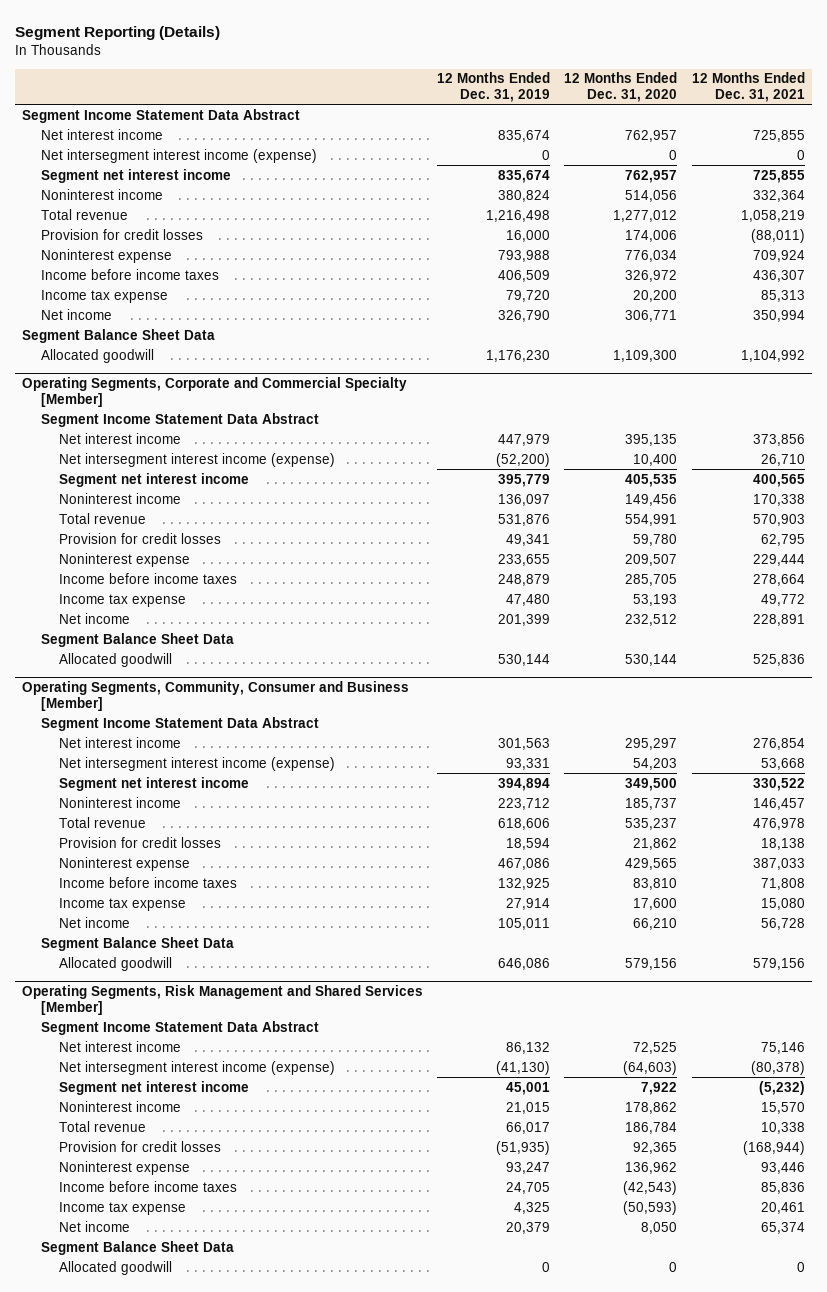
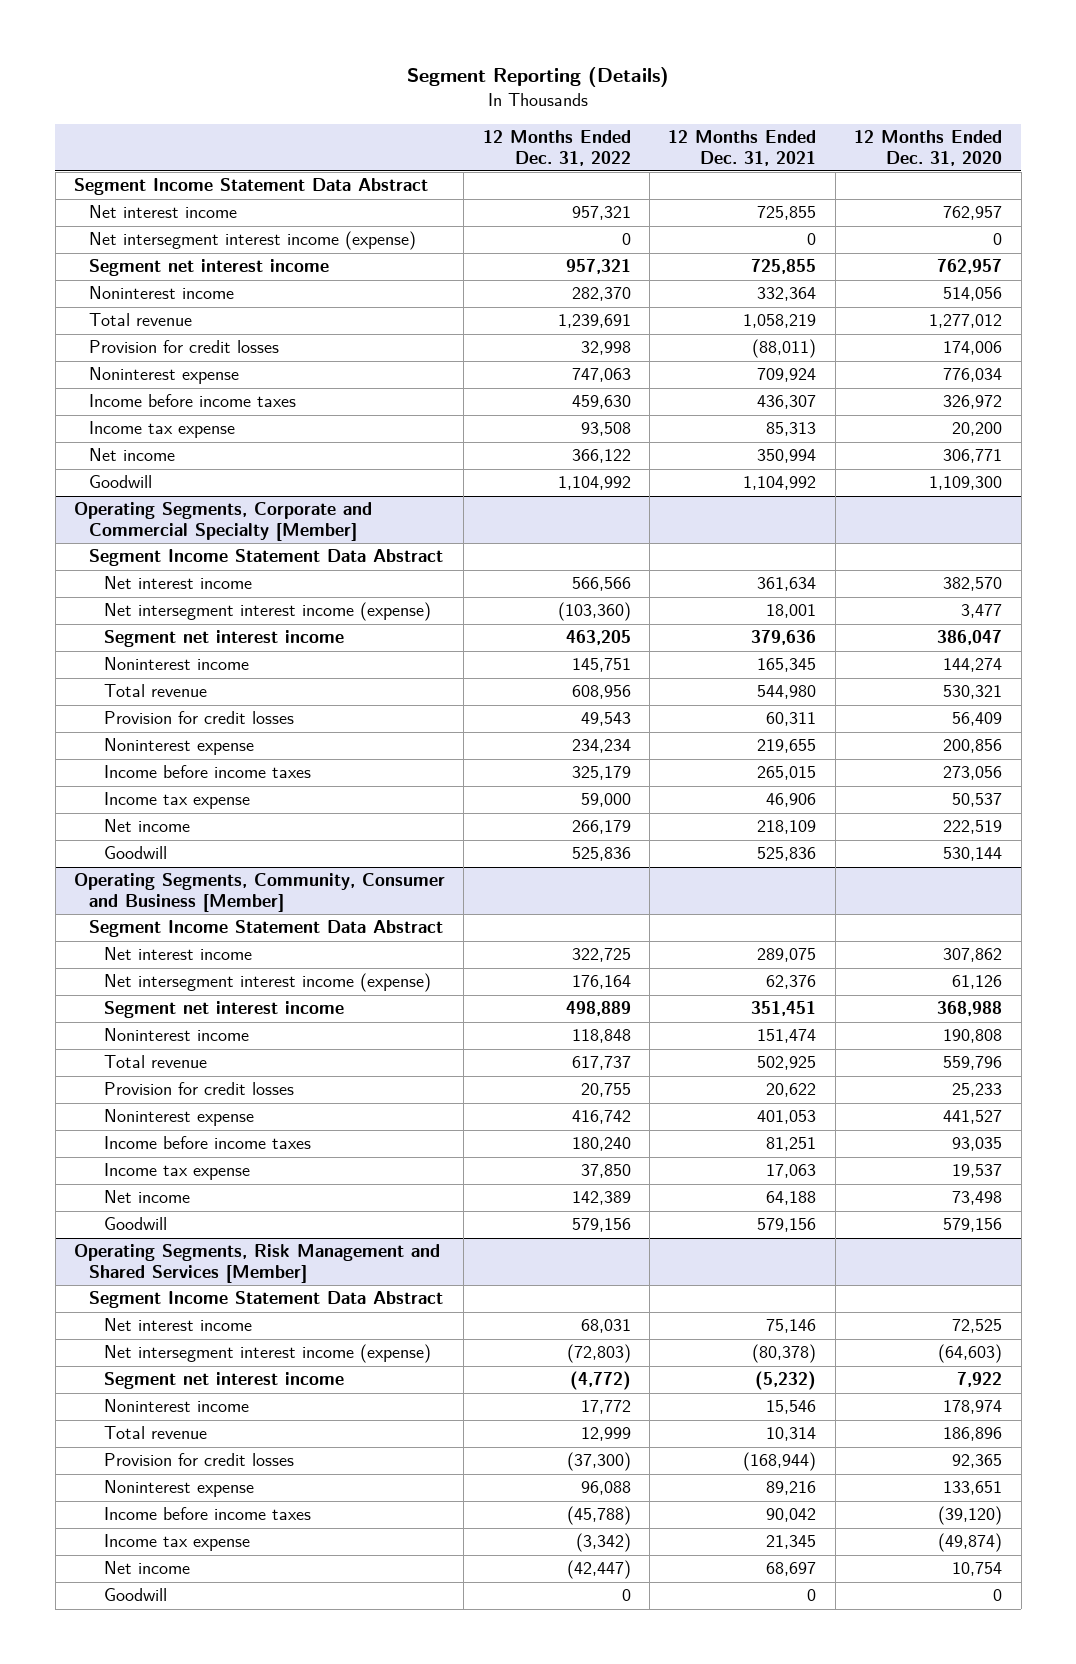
[437,72,551,103] 12 Months Ended Dec. 31, 2019 -> none
none -> [482,130,631,166] 12 Months Ended Dec. 31, 2022
[22,328,216,343] Segment Balance Sheet Data -> none
[40,348,154,363] Allocated goodwill -> [88,475,152,489] Goodwill
[40,632,234,647] Segment Balance Sheet Data -> none
[625,433,678,446] 395,135 -> [943,577,1003,592] 382,570
[752,433,805,446] 373,856 -> [757,577,817,592] 361,634
[633,453,678,466] 10,400 -> [961,604,1003,619] 3,477
[760,453,805,466] 26,710 -> [766,604,817,619] 18,001
[625,473,678,487] 405,535 -> [937,630,1003,646] 386,047
[752,473,805,487] 400,565 -> [751,630,817,646] 379,636
[625,493,678,506] 149,456 -> [943,658,1003,673] 144,274
[752,493,805,506] 170,338 -> [757,658,817,673] 165,345
[625,513,678,526] 554,991 -> [943,685,1003,700] 530,321
[752,513,805,526] 570,903 -> [757,685,817,700] 544,980
[633,533,678,546] 59,780 -> [952,712,1003,727] 56,409
[760,533,805,546] 62,795 -> [766,712,817,727] 60,311
[625,553,678,566] 209,507 -> [943,739,1003,754] 200,856
[752,553,805,566] 229,444 -> [757,739,817,754] 219,655
[625,573,678,586] 285,705 -> [943,766,1003,781] 273,056
[752,573,805,586] 278,664 -> [757,766,817,781] 265,015
[633,593,678,606] 53,193 -> [952,793,1003,808] 50,537
[760,593,805,606] 49,772 -> [766,793,817,808] 46,906
[625,613,678,626] 232,512 -> [943,820,1003,835] 222,519
[752,613,805,626] 228,891 -> [757,820,817,835] 218,109
[59,652,173,667] Allocated goodwill -> [103,846,167,860] Goodwill
[40,936,234,951] Segment Balance Sheet Data -> none
[625,737,678,750] 295,297 -> [943,948,1003,963] 307,862
[752,737,805,750] 276,854 -> [757,948,817,963] 289,075
[633,757,678,770] 54,203 -> [952,975,1003,990] 61,126
[760,757,805,770] 53,668 -> [766,975,817,990] 62,376
[625,777,678,791] 349,500 -> [937,1001,1003,1017] 368,988
[752,777,805,791] 330,522 -> [751,1001,817,1017] 351,451
[625,797,678,810] 185,737 -> [943,1029,1003,1044] 190,808
[752,797,805,810] 146,457 -> [757,1029,817,1044] 151,474
[625,817,678,830] 535,237 -> [943,1056,1003,1071] 559,796
[752,817,805,830] 476,978 -> [757,1056,817,1071] 502,925
[633,837,678,850] 21,862 -> [952,1083,1003,1098] 25,233
[760,837,805,850] 18,138 -> [766,1083,817,1098] 20,622
[625,857,678,870] 429,565 -> [943,1110,1003,1125] 441,527
[752,857,805,870] 387,033 -> [757,1110,817,1125] 401,053
[633,877,678,890] 83,810 -> [952,1137,1003,1152] 93,035
[760,877,805,890] 71,808 -> [766,1137,817,1152] 81,251
[633,897,678,910] 17,600 -> [952,1164,1003,1179] 19,537
[760,897,805,910] 15,080 -> [766,1164,817,1179] 17,063
[633,917,678,930] 66,210 -> [952,1191,1003,1206] 73,498
[760,917,805,930] 56,728 -> [766,1191,817,1206] 64,188
[59,956,173,971] Allocated goodwill -> [103,1217,167,1231] Goodwill
[625,1101,678,1114] 178,862 -> [943,1400,1003,1415] 178,974
[760,1101,805,1114] 15,570 -> [766,1400,817,1415] 15,546
[625,1121,678,1134] 186,784 -> [943,1427,1003,1442] 186,896
[760,1121,805,1134] 10,338 -> [766,1427,817,1442] 10,314
[40,1240,234,1255] Segment Balance Sheet Data -> none
[625,1161,678,1174] 136,962 -> [943,1481,1003,1496] 133,651
[760,1161,805,1174] 93,446 -> [766,1481,817,1496] 89,216
[623,1180,678,1195] (42,543) -> [938,1506,1003,1526] (39,120)
[760,1181,805,1194] 85,836 -> [766,1508,817,1523] 90,042
[623,1200,678,1215] (50,593) -> [938,1533,1003,1553] (49,874)
[760,1201,805,1214] 20,461 -> [766,1535,817,1550] 21,345
[641,1221,678,1234] 8,050 -> [952,1562,1003,1577] 10,754
[760,1221,805,1234] 65,374 -> [766,1562,817,1577] 68,697
[59,1260,173,1275] Allocated goodwill -> [103,1588,167,1602] Goodwill

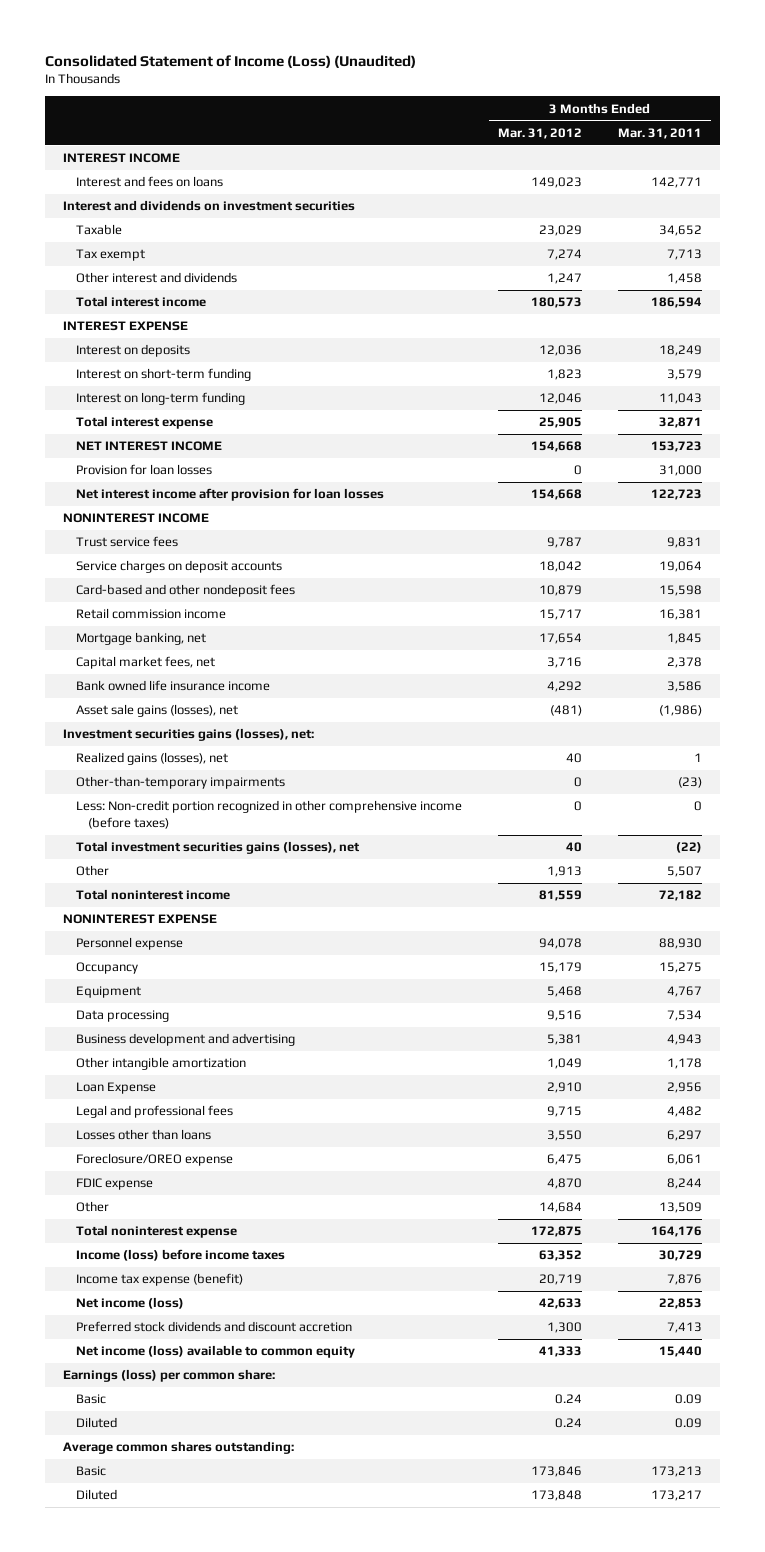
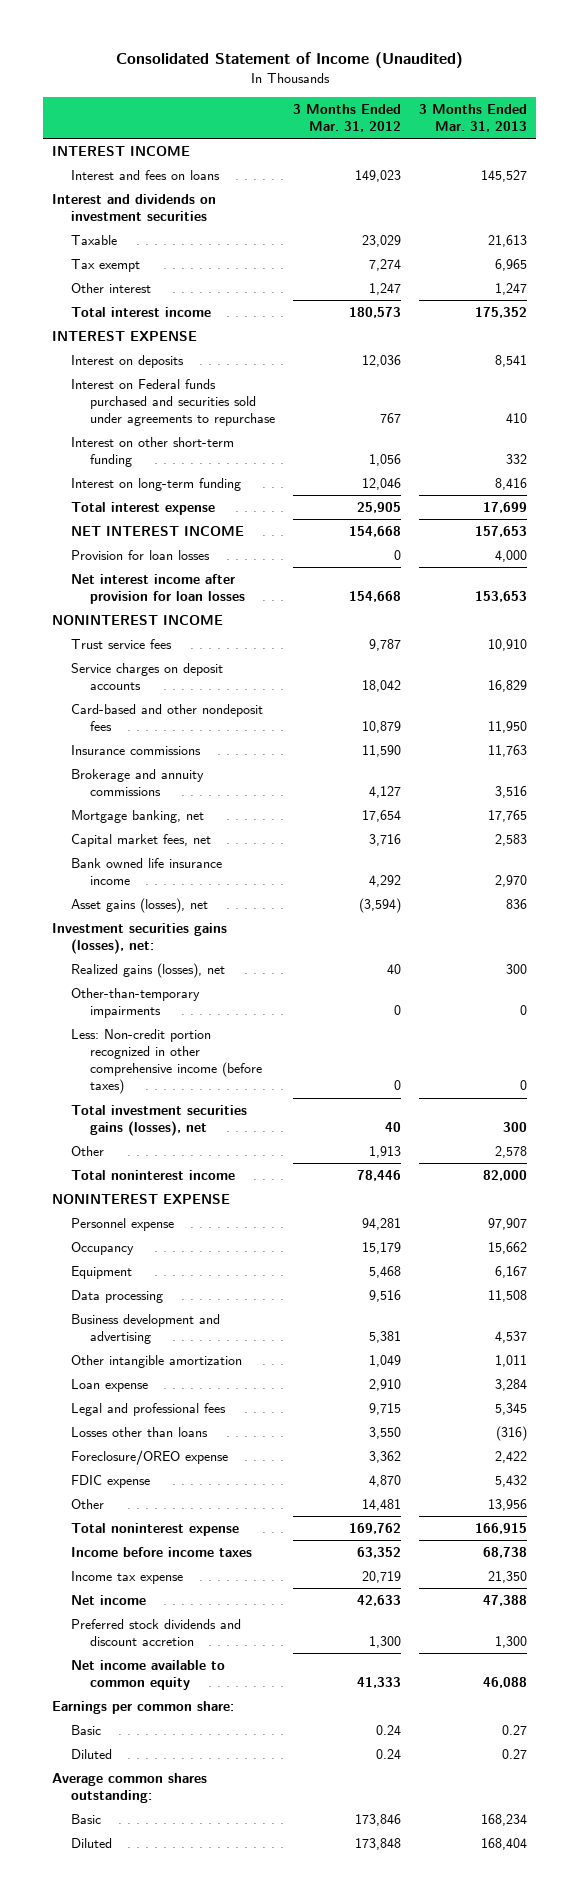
[45,54,417,68] Consolidated Statement of Income (Loss) (Unaudited) -> [115,52,463,69] Consolidated Statement of Income (Unaudited)
[617,127,702,139] Mar. 31, 2011 -> none
none -> [419,103,528,133] 3 Months Ended Mar. 31, 2013
[75,272,237,284] Other interest and dividends -> [70,282,151,293] Other interest
none -> [70,378,275,427] Interest on Federal funds purchased and securities sold under agreements to repurchase
[75,368,251,382] Interest on short-term funding -> [70,436,234,468] Interest on other short-term funding
[546,369,582,381] 1,823 -> [368,454,401,467] 1,056
[75,608,226,620] Retail commission income -> [70,744,201,755] Insurance commissions
[538,609,582,621] 15,717 -> [361,744,401,757] 11,590
none -> [70,768,204,797] Brokerage and annuity commissions
[75,704,238,718] Asset sale gains (losses), net -> [70,897,208,913] Asset gains (losses), net
[549,705,582,717] (481) -> [358,897,401,913] (3,594)
[538,890,582,902] 81,559 -> [356,1169,401,1181] 78,446
[538,938,582,950] 94,078 -> [361,1217,401,1230] 94,281
[75,1082,156,1095] Loan Expense -> [70,1378,148,1392] Loan expense
[546,1154,582,1166] 6,475 -> [368,1450,401,1463] 3,362
[538,1202,582,1214] 14,684 -> [361,1498,401,1511] 14,481
[530,1226,582,1238] 172,875 -> [348,1522,401,1534] 169,762
[75,1249,285,1262] Income (loss) before income taxes -> [70,1546,252,1557] Income before income taxes
[75,1273,243,1287] Income tax expense (benefit) -> [70,1570,183,1584] Income tax expense
[75,1297,184,1310] Net income (loss) -> [70,1594,146,1605] Net income
[75,1345,355,1359] Net income (loss) available to common equity -> [70,1659,225,1691] Net income available to common equity
[63,1369,276,1383] Earnings (loss) per common share: -> [52,1700,235,1714] Earnings per common share:

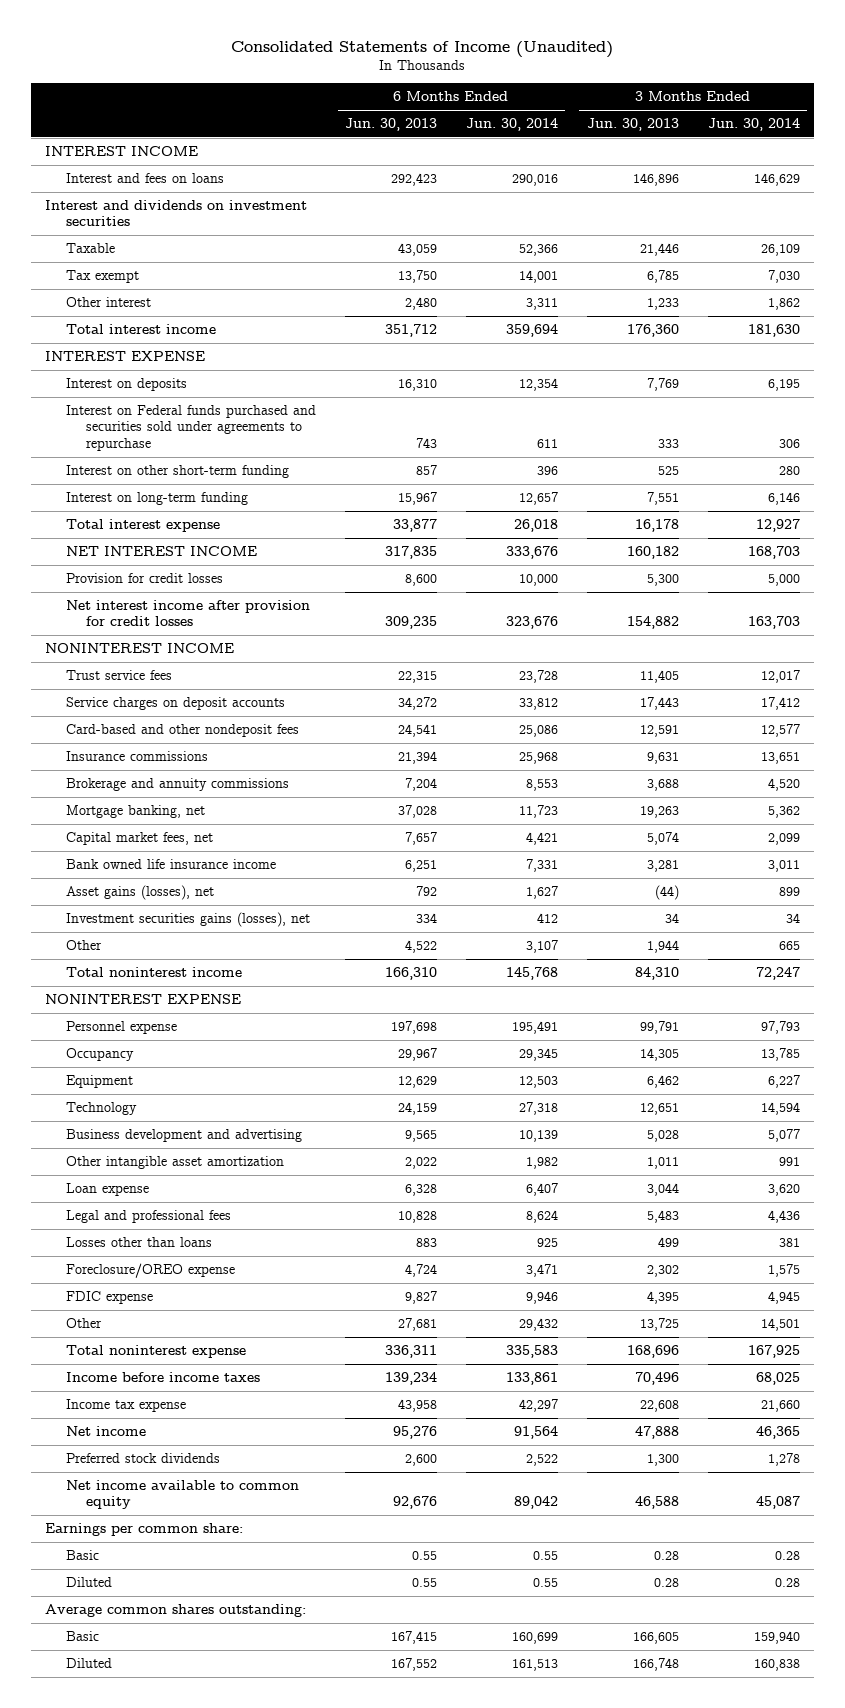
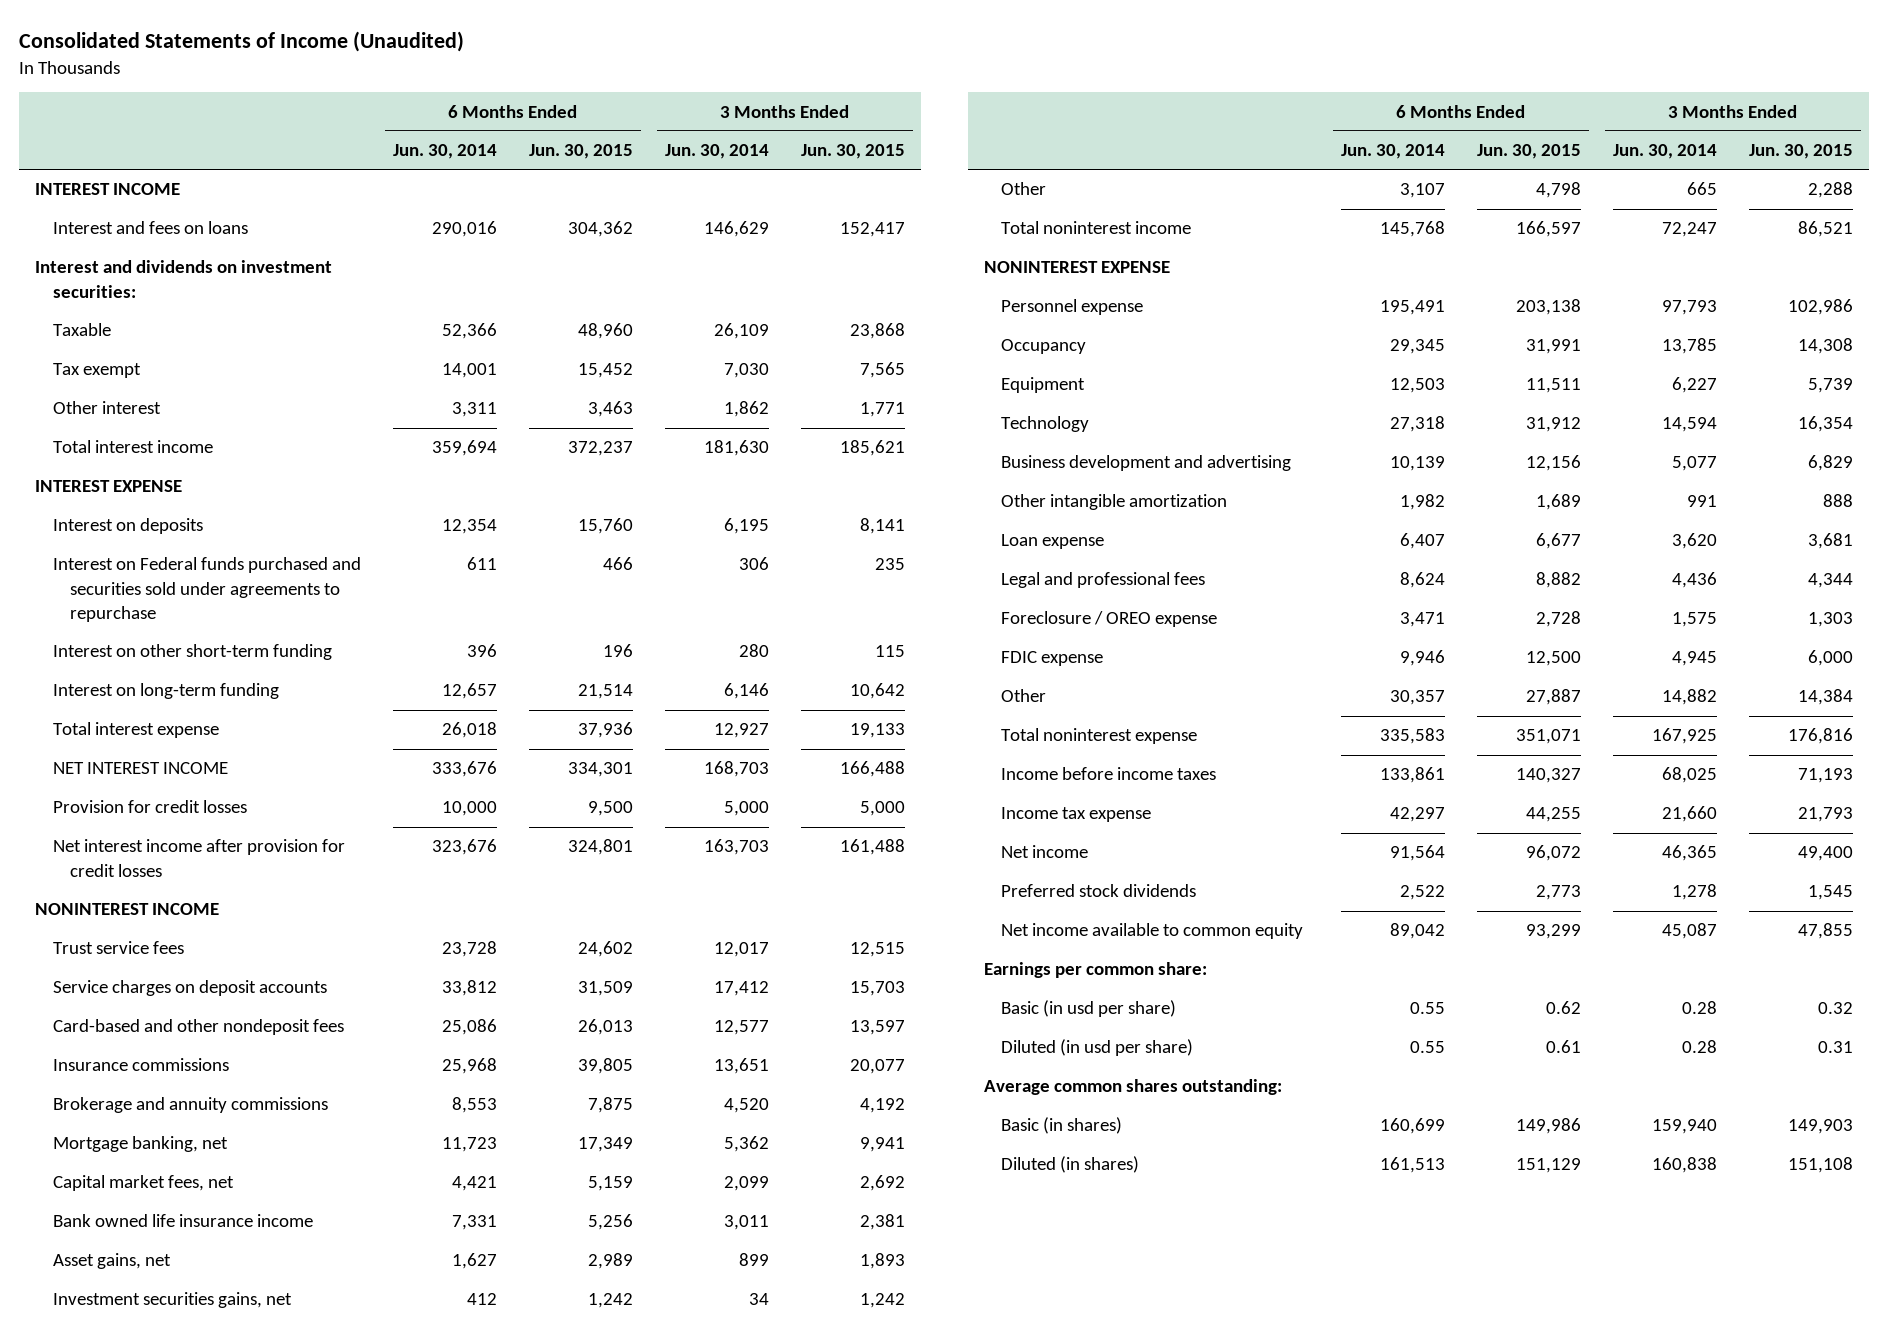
[344,118,437,132] Jun. 30, 2013 -> none
[586,118,679,132] Jun. 30, 2013 -> none
none -> [528,144,633,160] Jun. 30, 2015
none -> [800,144,905,160] Jun. 30, 2015
[45,199,308,227] Interest and dividends on investment securities -> [35,260,333,298] Interest and dividends on investment securities:
[65,884,214,900] Asset gains (losses), net -> [52,1253,171,1270] Asset gains, net
[65,911,310,927] Investment securities gains (losses), net -> [52,1292,292,1309] Investment securities gains, net
[65,1155,284,1169] Other intangible asset amortization -> [1001,494,1228,511] Other intangible amortization
[65,1236,212,1247] Losses other than loans -> none
[65,1262,235,1278] Foreclosure/OREO expense -> [1001,611,1218,628] Foreclosure / OREO expense
[518,1317,558,1331] 29,432 -> [1390,690,1446,706] 30,357
[760,1317,800,1331] 14,501 -> [1662,689,1718,706] 14,882
[65,1549,99,1560] Basic -> [1001,1000,1177,1018] Basic (in usd per share)
[65,1576,112,1587] Diluted -> [1001,1039,1194,1057] Diluted (in usd per share)
[65,1630,99,1641] Basic -> [1001,1117,1123,1135] Basic (in shares)
[65,1657,112,1668] Diluted -> [1001,1156,1140,1174] Diluted (in shares)

